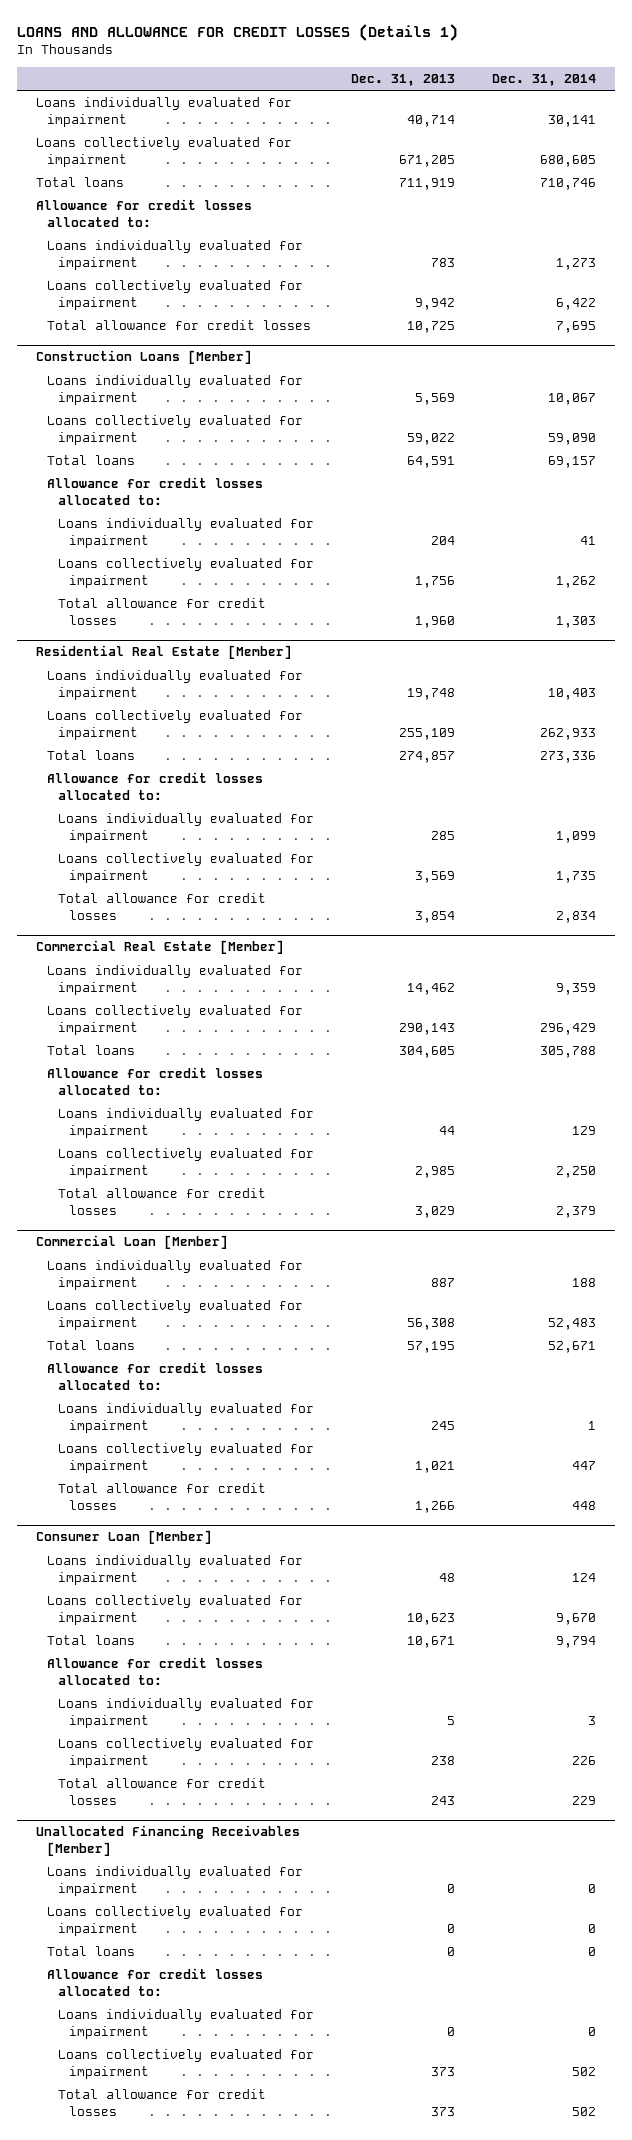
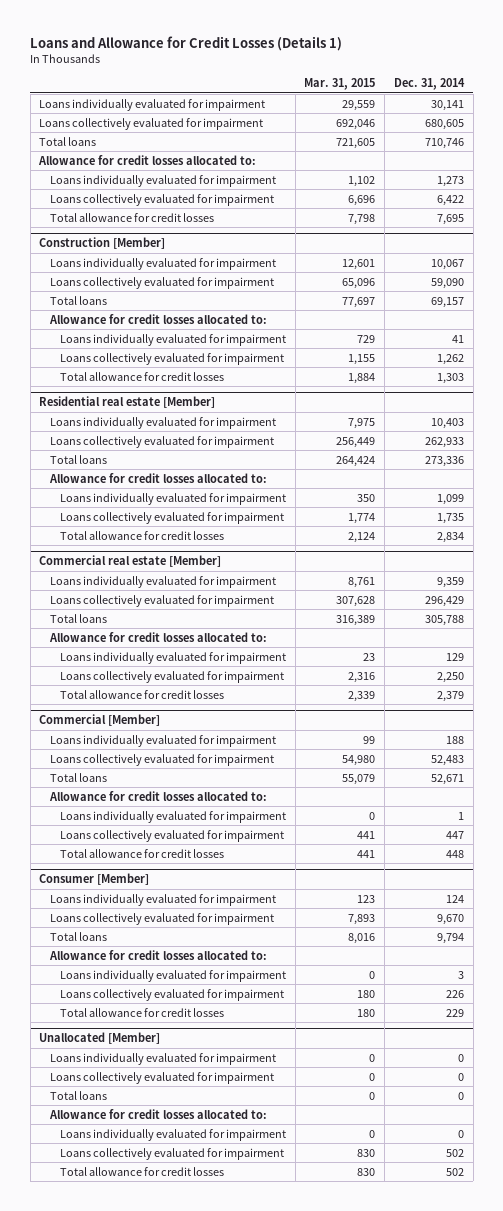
[17,24,459,42] LOANS AND ALLOWANCE FOR CREDIT LOSSES (Details 1) -> [30,35,343,51] Loans and Allowance for Credit Losses (Details 1)
[350,74,455,87] Dec. 31, 2013 -> none
none -> [304,78,376,91] Mar. 31, 2015
[35,350,252,365] Construction Loans [Member] -> [39,237,166,250] Construction [Member]
[35,645,292,660] Residential Real Estate [Member] -> [39,396,216,409] Residential real estate [Member]
[35,940,284,955] Commercial Real Estate [Member] -> [39,555,222,568] Commercial real estate [Member]
[35,1235,228,1250] Commercial Loan [Member] -> [39,714,161,727] Commercial [Member]
[35,1530,212,1545] Consumer Loan [Member] -> [39,873,150,886] Consumer [Member]
[35,1825,300,1856] Unallocated Financing Receivables [Member] -> [39,1032,161,1045] Unallocated [Member]

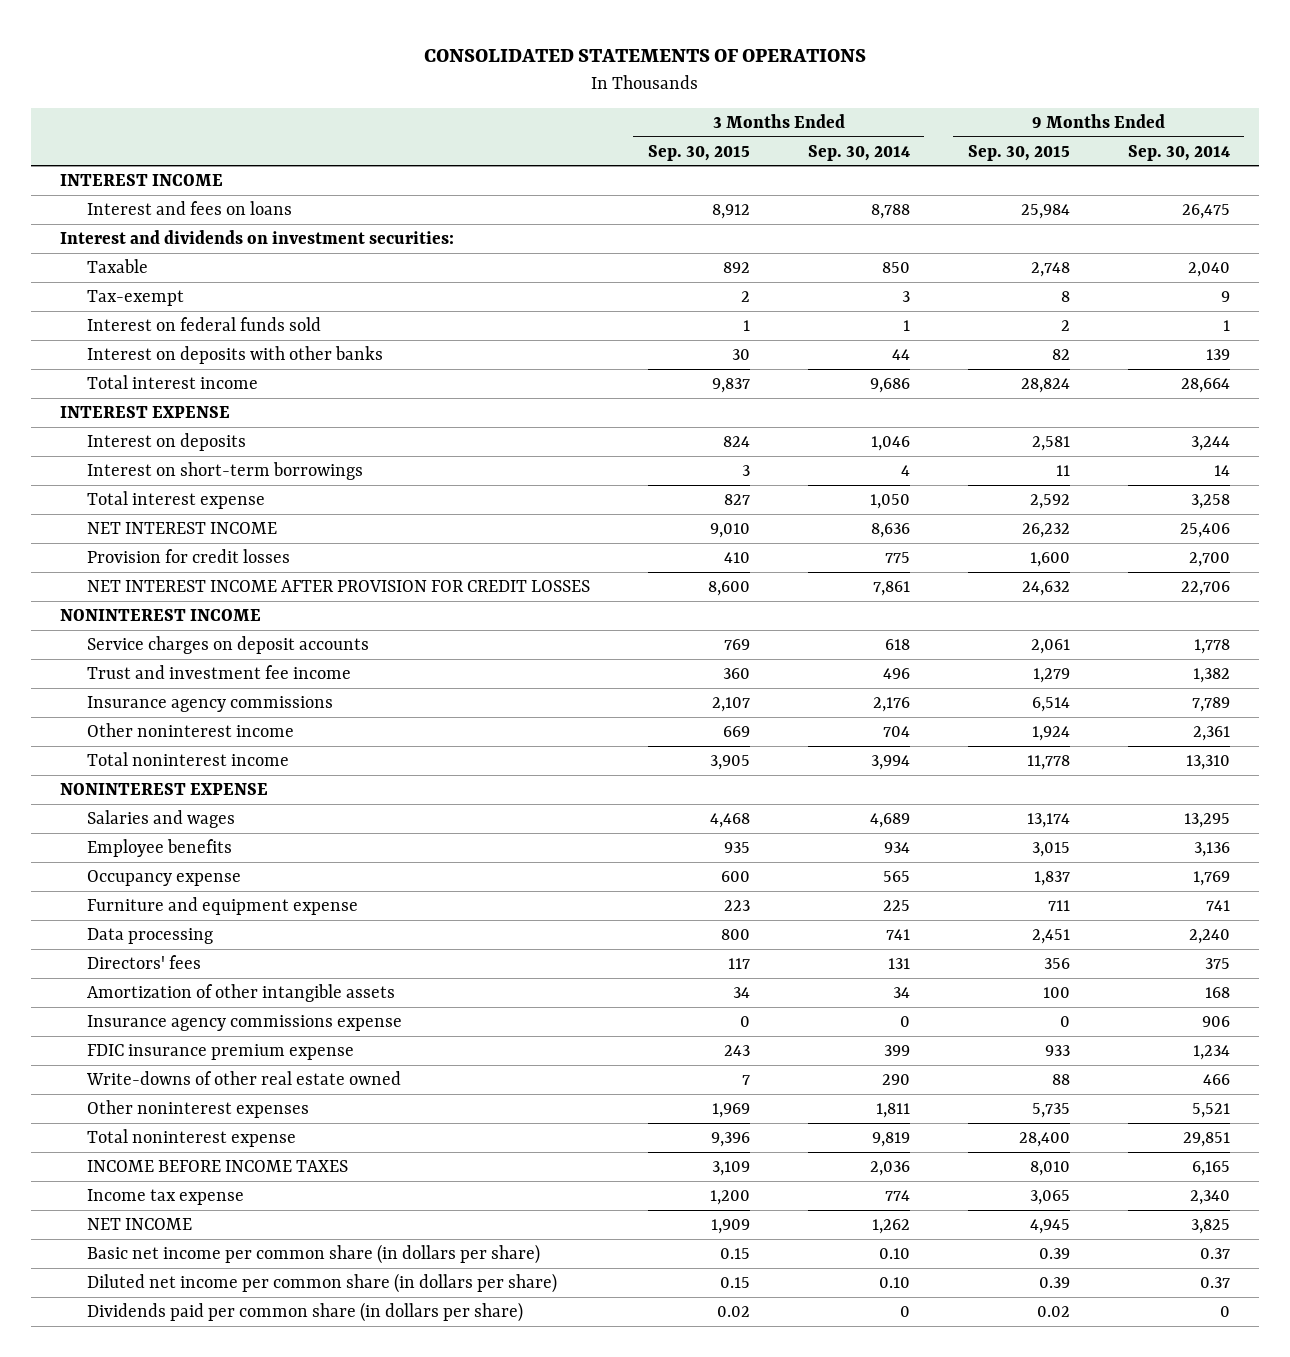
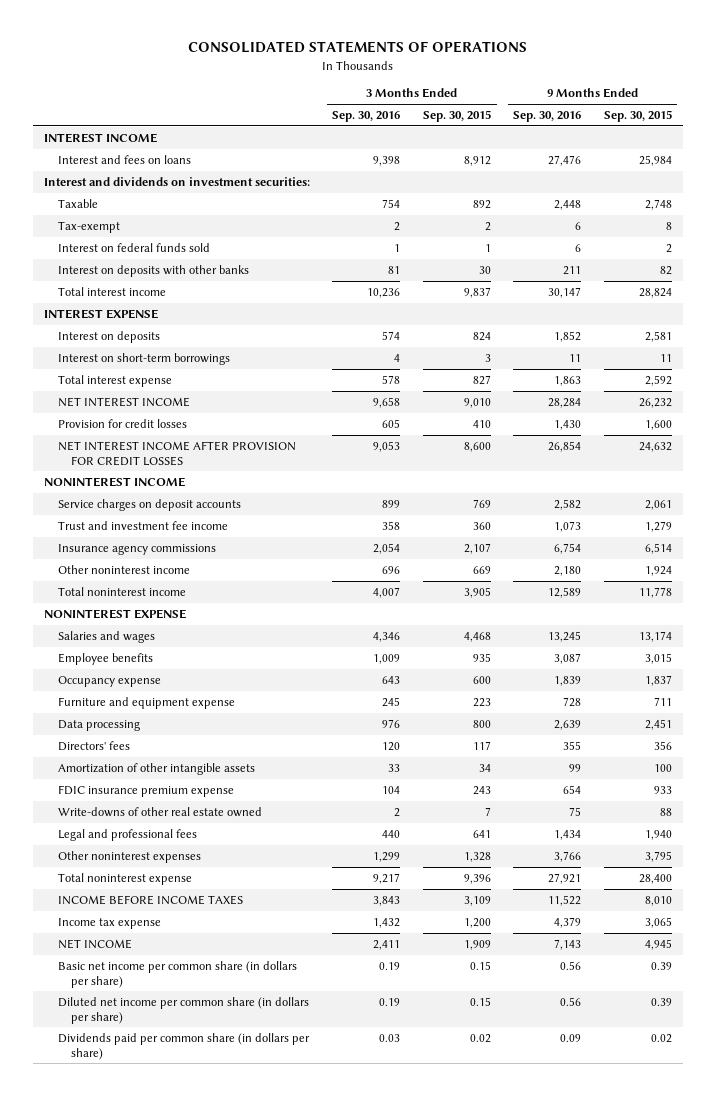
[807,144,910,161] Sep. 30, 2014 -> none
[1127,144,1230,161] Sep. 30, 2014 -> none
none -> [332,111,401,123] Sep. 30, 2016
none -> [513,111,582,123] Sep. 30, 2016
[86,1014,402,1031] Insurance agency commissions expense -> none
none -> [57,829,197,842] Legal and professional fees
[711,1102,750,1118] 1,969 -> [463,852,491,863] 1,328
[1031,1102,1070,1118] 5,735 -> [644,851,672,863] 3,795

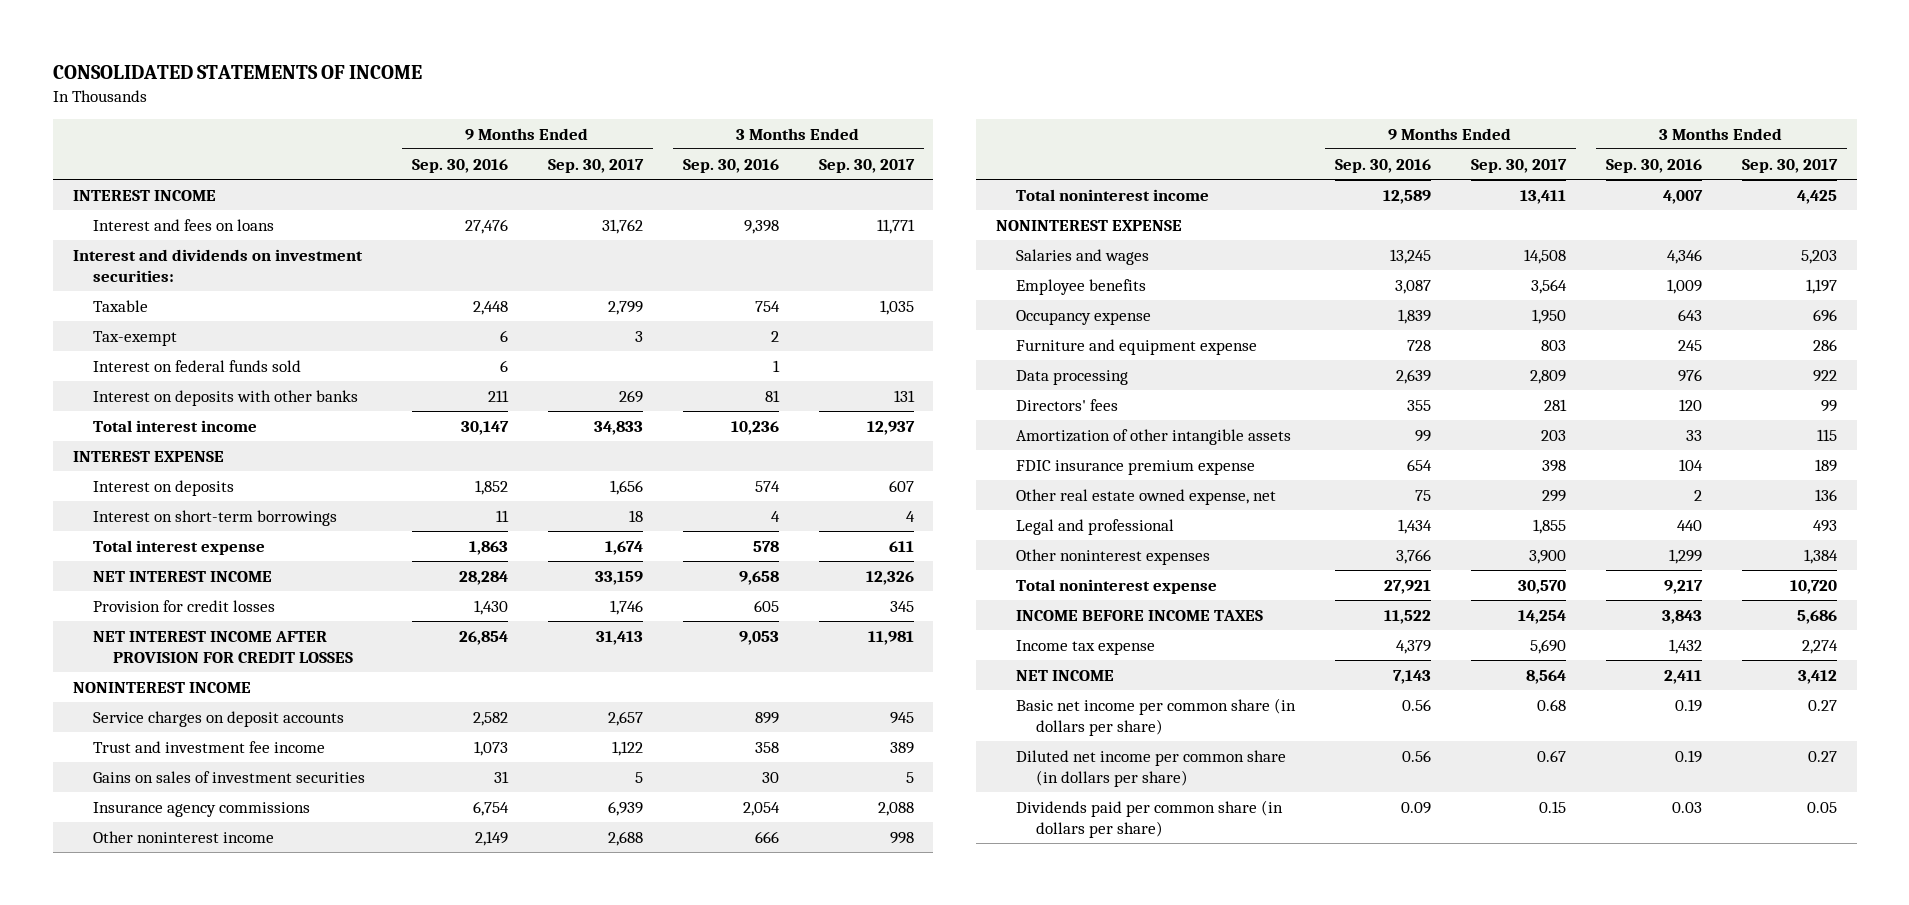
[187,41,527,54] CONSOLIDATED STATEMENTS OF OPERATIONS -> [52,64,422,79] CONSOLIDATED STATEMENTS OF INCOME
[422,110,491,123] Sep. 30, 2015 -> none
[603,110,672,123] Sep. 30, 2015 -> none
none -> [547,158,644,173] Sep. 30, 2017
none -> [818,158,915,173] Sep. 30, 2017
none -> [92,770,365,783] Gains on sales of investment securities
[382,566,401,575] 696 -> [754,830,779,843] 666
[554,566,582,577] 2,180 -> [474,830,508,846] 2,149
[57,807,262,818] Write-downs of other real estate owned -> [1015,488,1276,505] Other real estate owned expense, net
[57,829,197,842] Legal and professional fees -> [1015,518,1174,535] Legal and professional

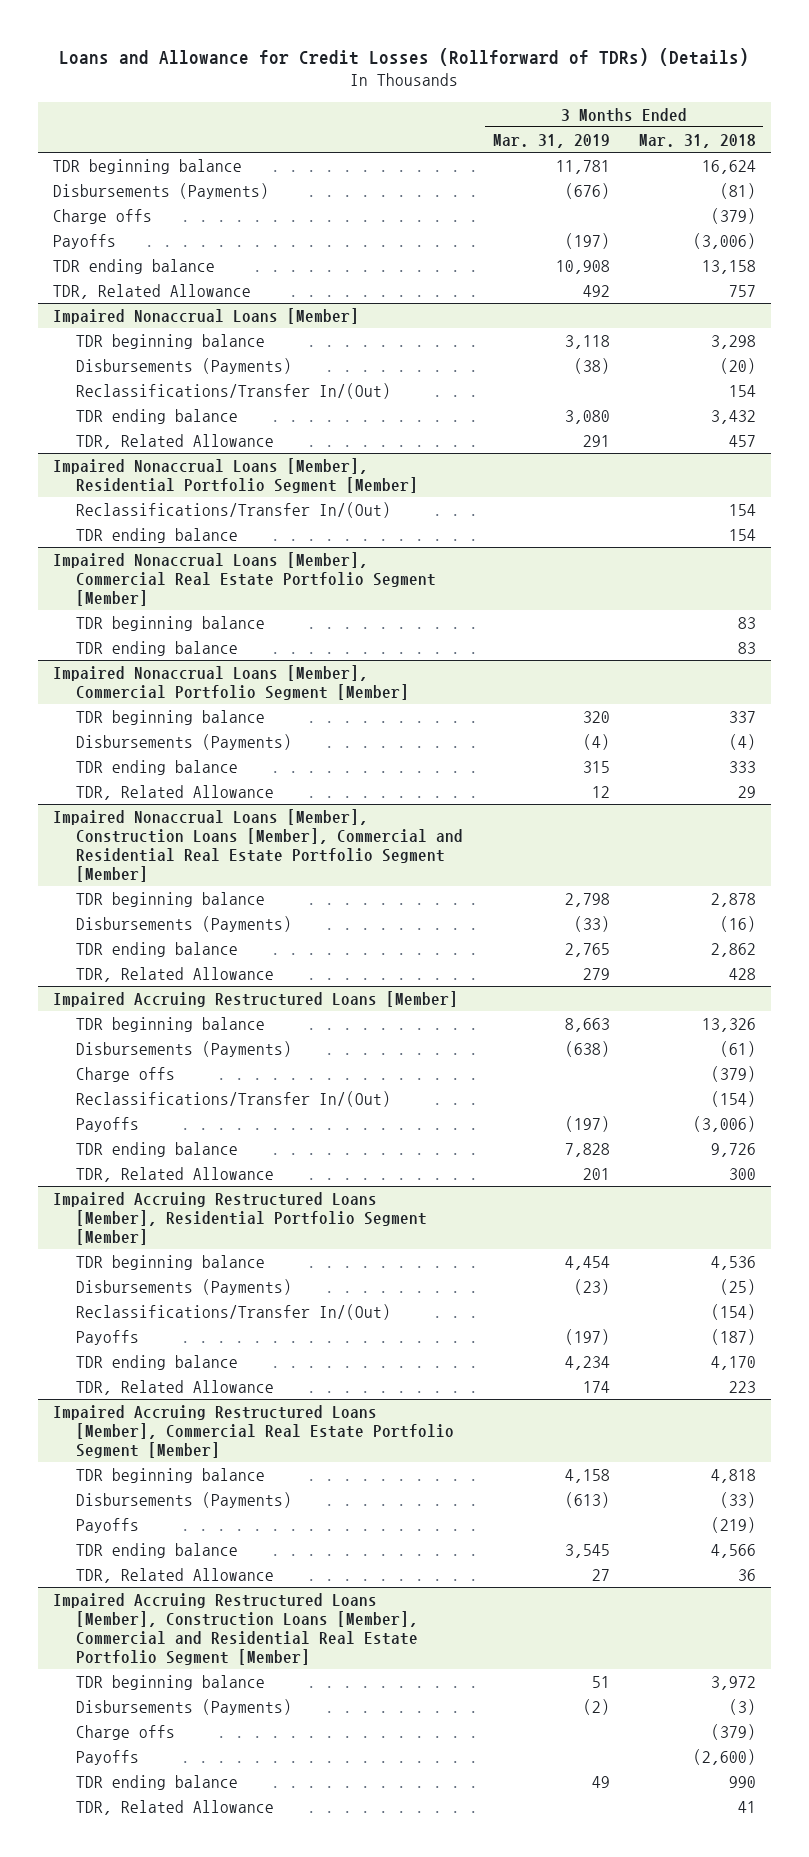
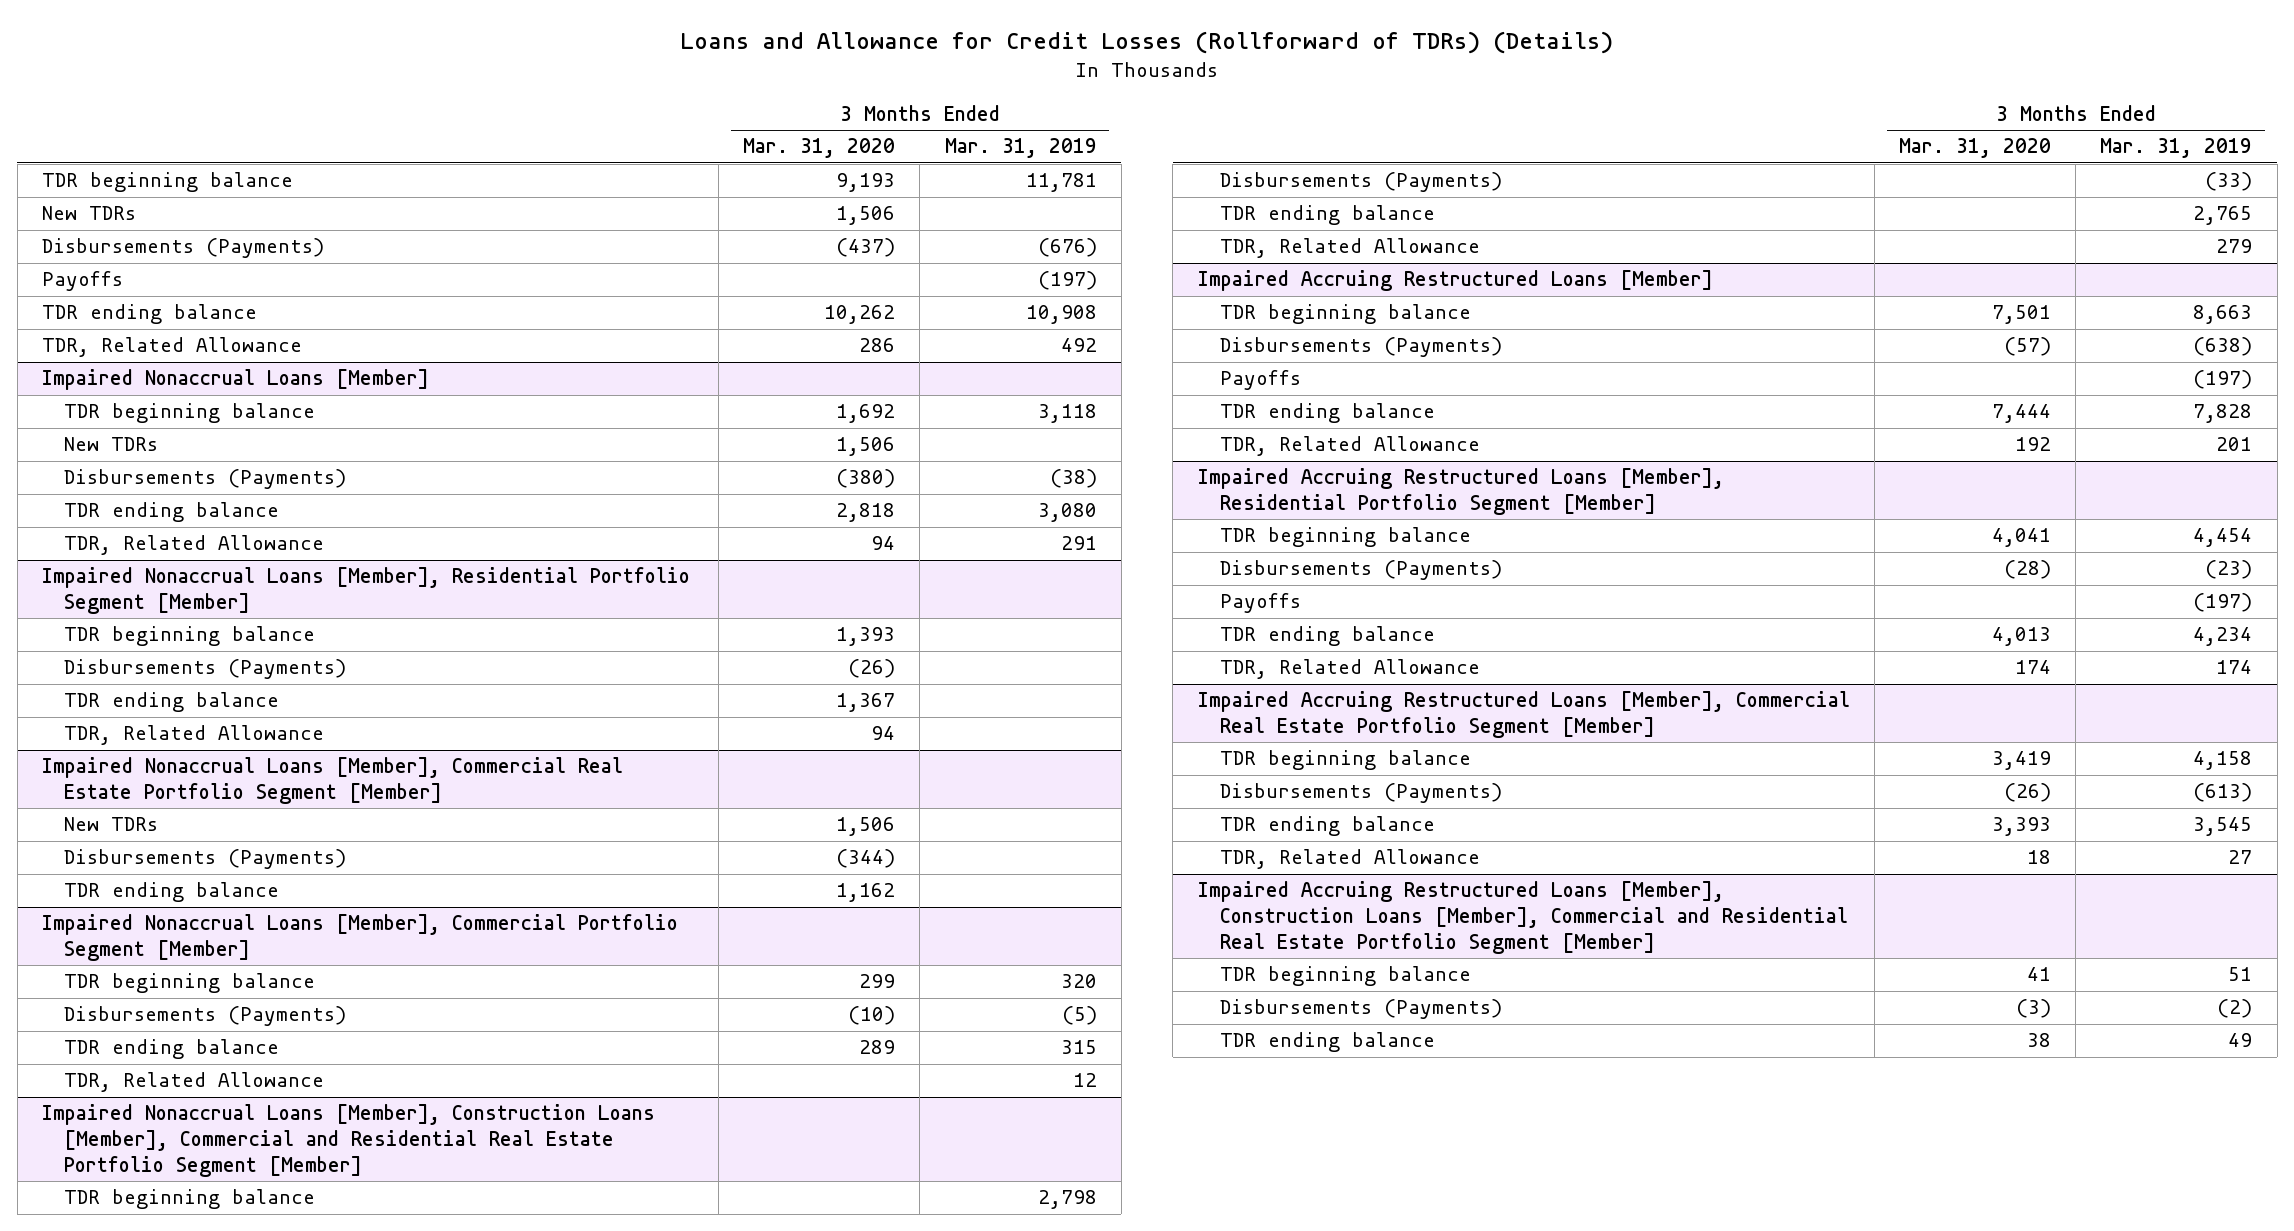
[638,133,756,148] Mar. 31, 2018 -> none
none -> [743,138,896,159] Mar. 31, 2020
none -> [41,206,136,221] New TDRs
[52,208,152,224] Charge offs -> none
none -> [63,437,158,452] New TDRs
[76,382,392,399] Reclassifications/Transfer In/(Out) -> none
[76,501,392,518] Reclassifications/Transfer In/(Out) -> none
none -> [63,626,315,647] TDR beginning balance
none -> [63,659,346,680] Disbursements (Payments)
none -> [63,725,324,746] TDR, Related Allowance
[76,615,266,631] TDR beginning balance -> none
none -> [63,817,158,832] New TDRs
none -> [63,849,346,870] Disbursements (Payments)
[582,733,610,750] (4) -> [1061,1006,1097,1026] (5)
[76,1066,176,1082] Charge offs -> none
[76,1090,392,1107] Reclassifications/Transfer In/(Out) -> none
[76,1303,392,1320] Reclassifications/Transfer In/(Out) -> none
[76,1517,140,1533] Payoffs -> none
[76,1724,176,1740] Charge offs -> none
[76,1749,140,1765] Payoffs -> none
[76,1799,275,1815] TDR, Related Allowance -> none

